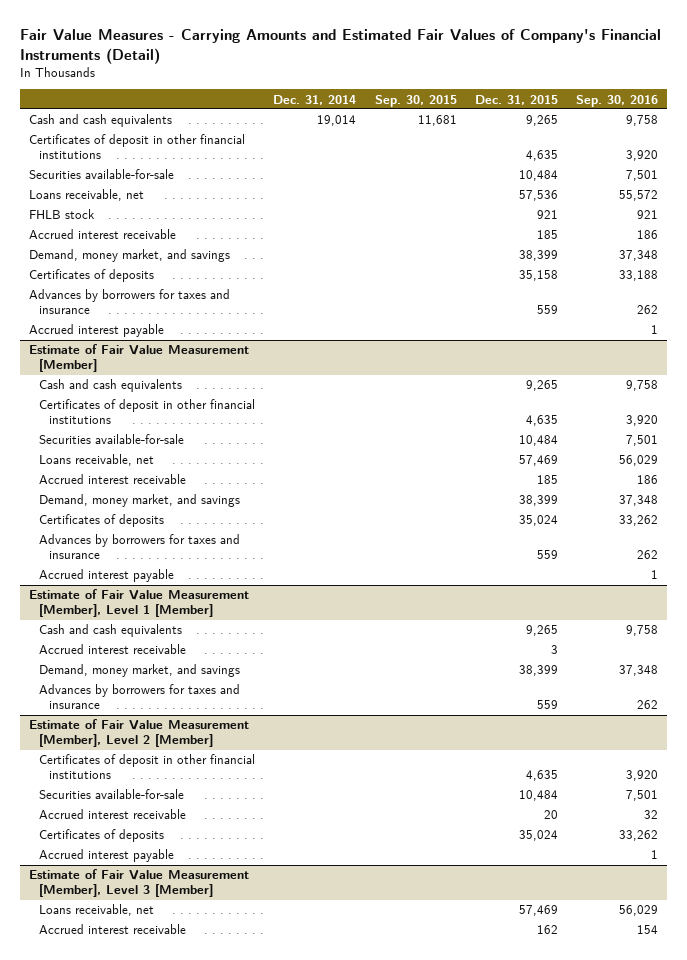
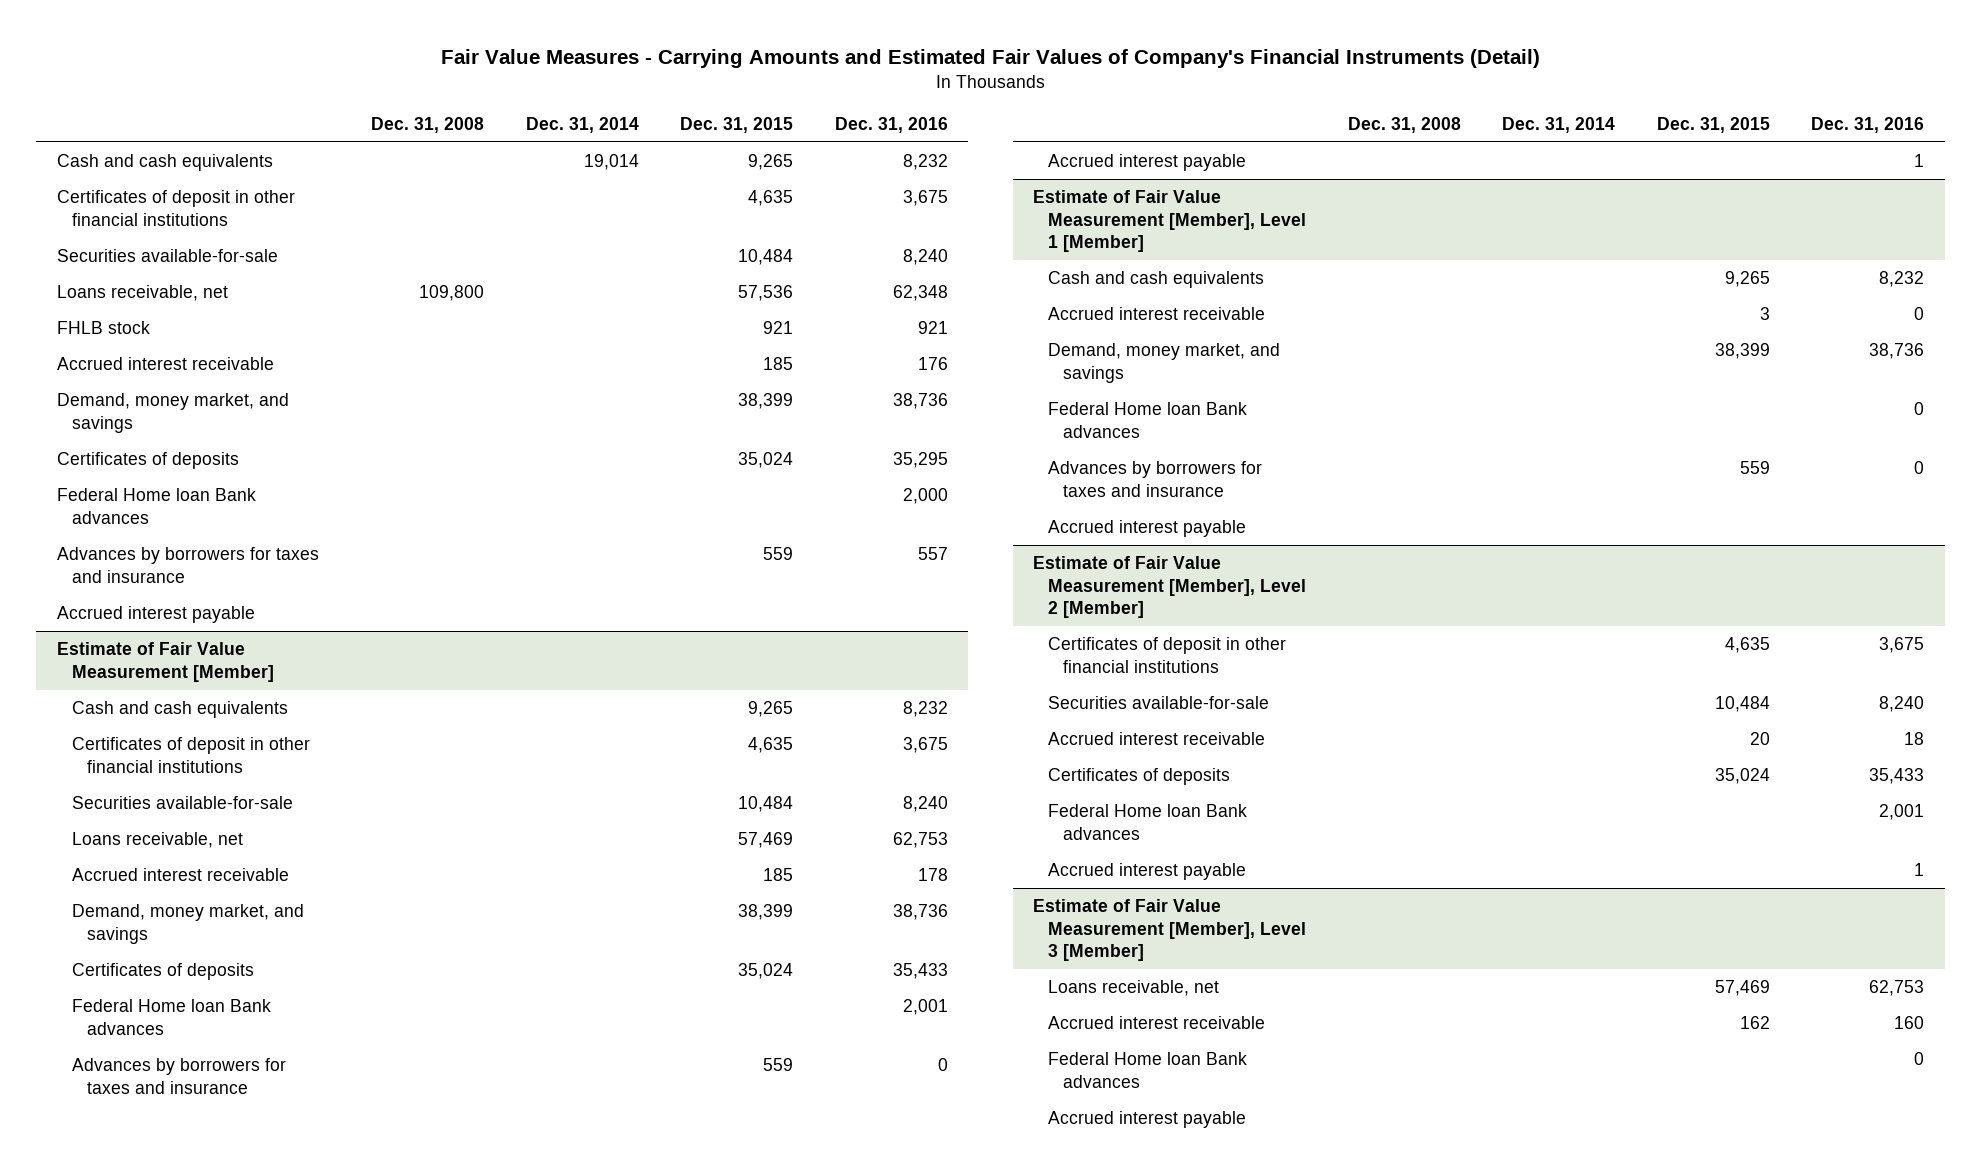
[374,94,457,107] Sep. 30, 2015 -> none
[575,94,658,107] Sep. 30, 2016 -> none
none -> [371,116,485,133] Dec. 31, 2008
none -> [834,116,948,133] Dec. 31, 2016
[518,270,558,282] 35,158 -> [738,452,794,469] 35,024
none -> [57,488,257,524] Federal Home loan Bank advances
none -> [72,999,272,1035] Federal Home loan Bank advances
none -> [1048,402,1248,438] Federal Home loan Bank advances
none -> [1048,520,1247,538] Accrued interest payable
none -> [1048,804,1248,840] Federal Home loan Bank advances
none -> [1048,1052,1248,1088] Federal Home loan Bank advances
none -> [1048,1111,1247,1129] Accrued interest payable

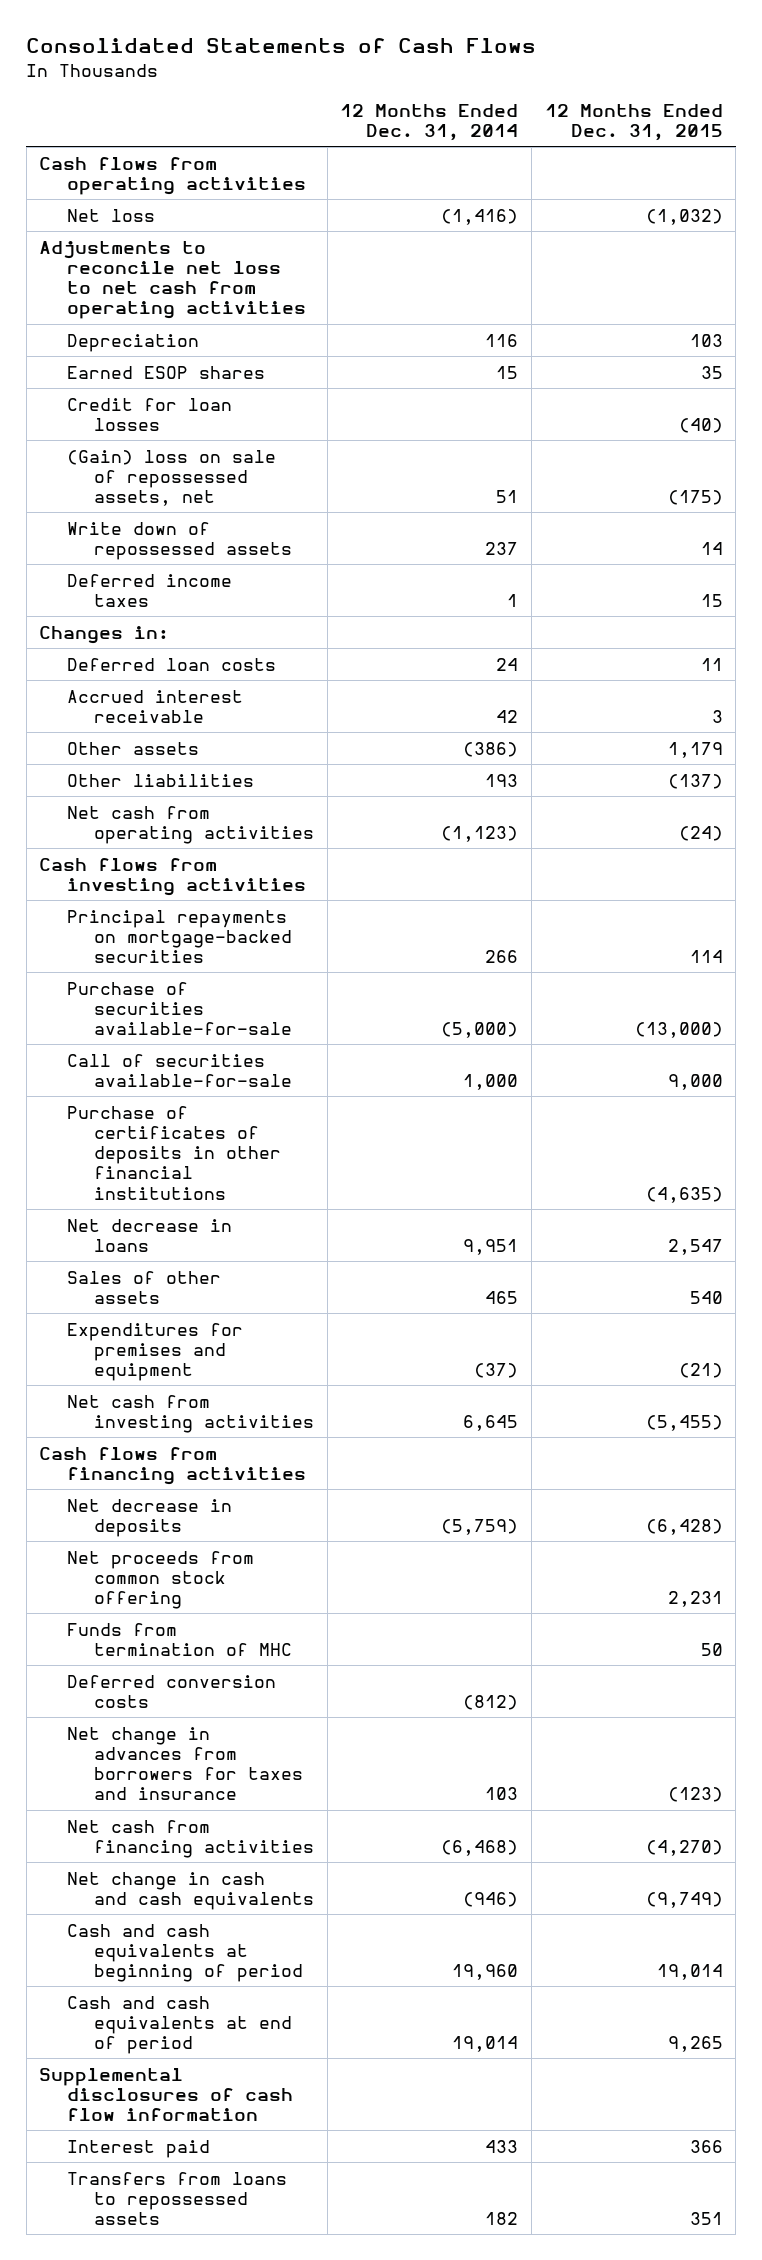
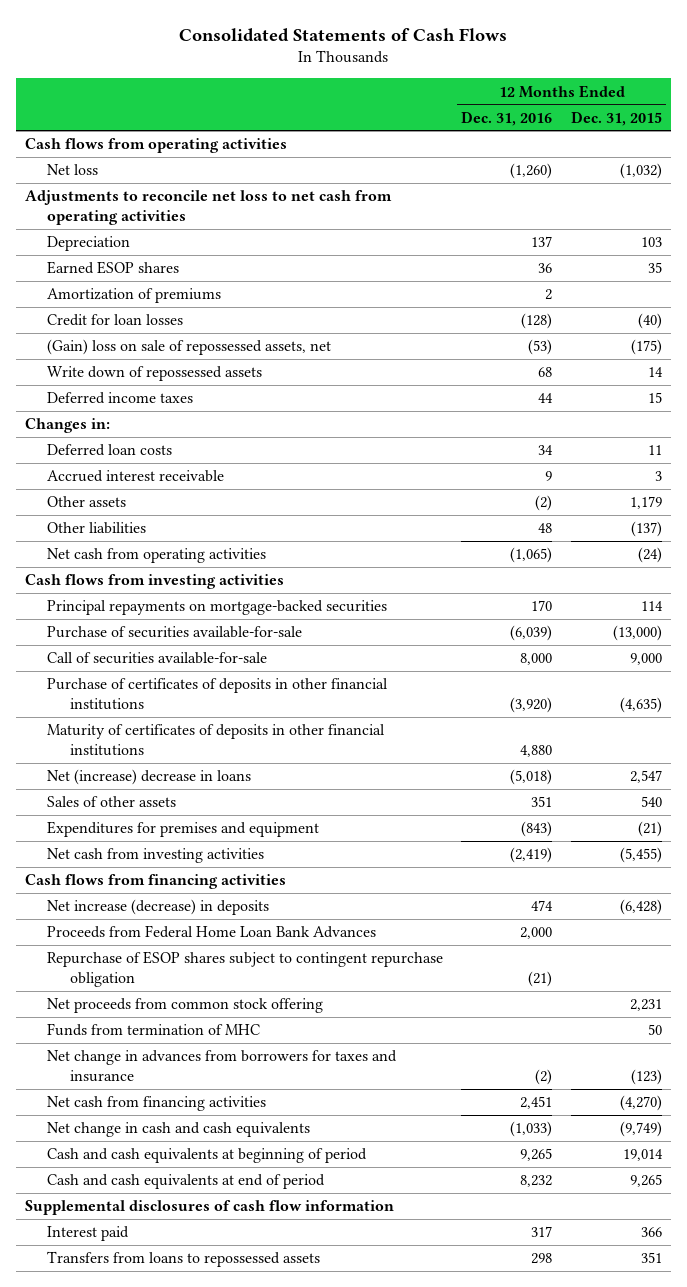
[340,103,519,142] 12 Months Ended Dec. 31, 2014 -> none
none -> [461,110,553,126] Dec. 31, 2016
none -> [47,288,222,304] Amortization of premiums
none -> [47,724,386,757] Maturity of certificates of deposits in other financial institutions
[66,1218,232,1252] Net decrease in loans -> [47,769,252,786] Net (increase) decrease in loans
[66,1498,232,1537] Net decrease in deposits -> [47,899,270,916] Net increase (decrease) in deposits
none -> [47,925,377,939] Proceeds from Federal Home Loan Bank Advances
none -> [47,951,444,988] Repurchase of ESOP shares subject to contingent repurchase obligation
[66,1674,276,1708] Deferred conversion costs -> none

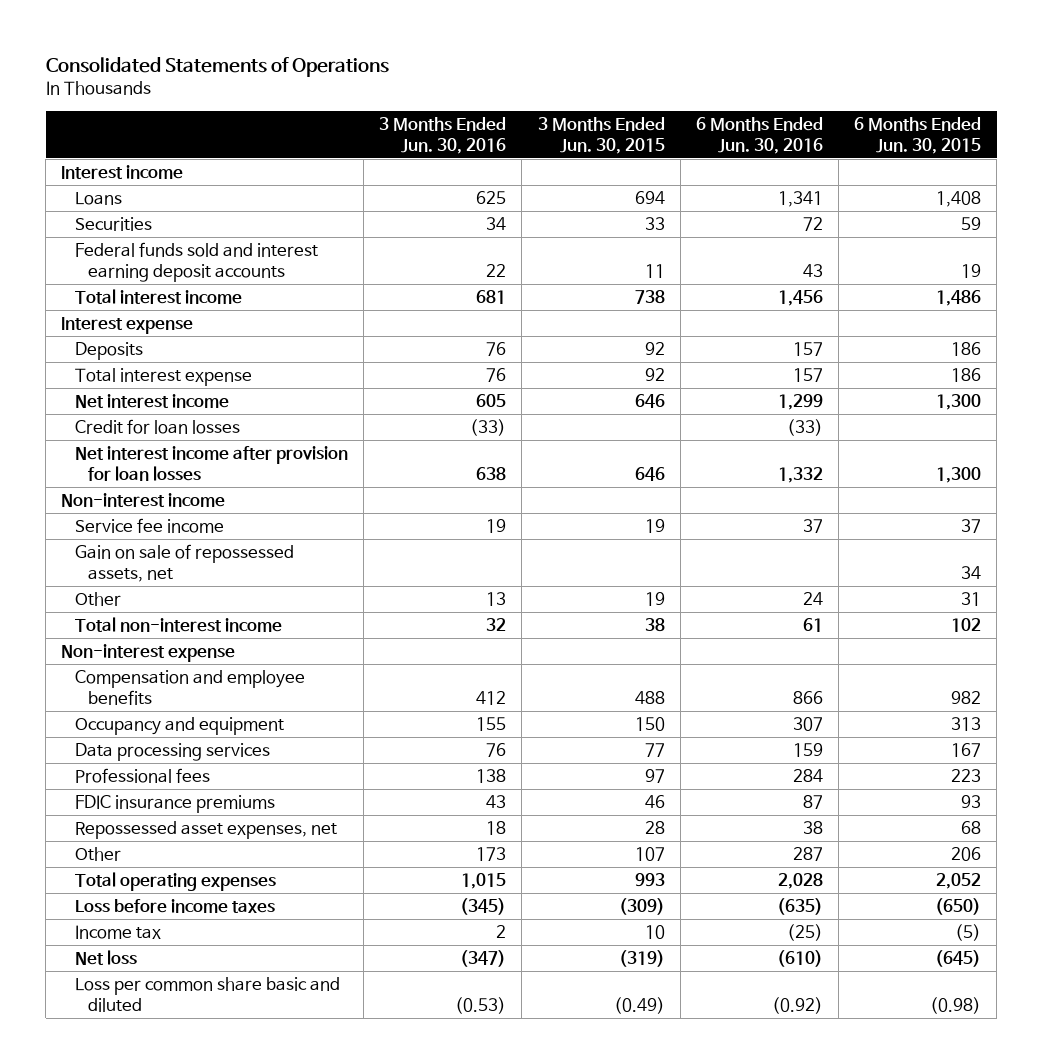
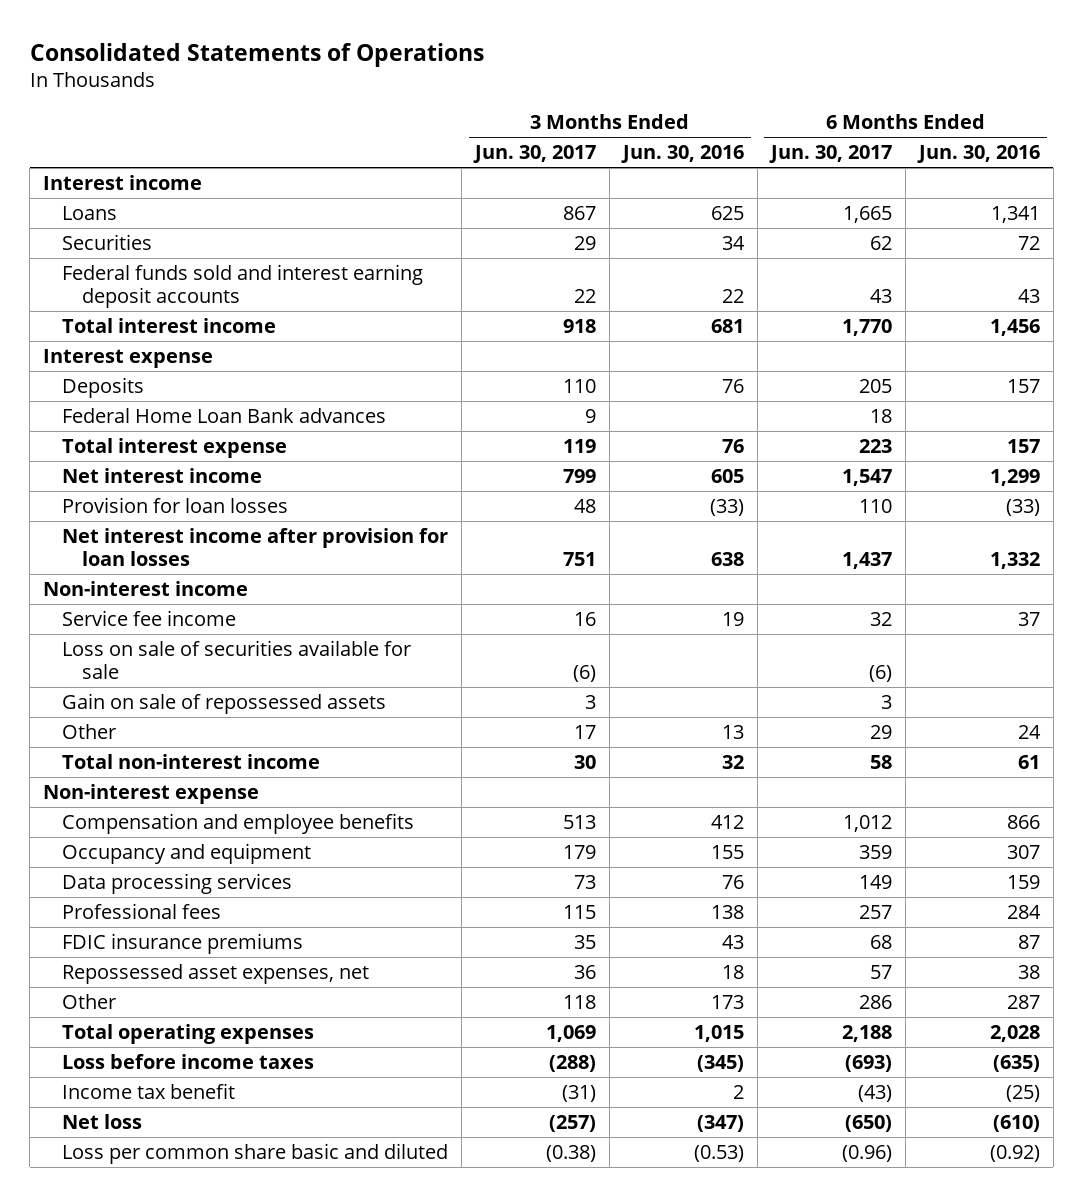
[537,117,665,154] 3 Months Ended Jun. 30, 2015 -> none
[854,117,982,154] 6 Months Ended Jun. 30, 2015 -> none
none -> [473,145,597,164] Jun. 30, 2017
none -> [769,145,893,164] Jun. 30, 2017
none -> [62,408,387,424] Federal Home Loan Bank advances
[74,419,240,435] Credit for loan losses -> [62,497,289,514] Provision for loan losses
none -> [62,640,412,680] Loss on sale of securities available for sale
[74,544,294,582] Gain on sale of repossessed assets, net -> [62,693,387,715] Gain on sale of repossessed assets
[74,925,161,940] Income tax -> [62,1083,236,1100] Income tax benefit

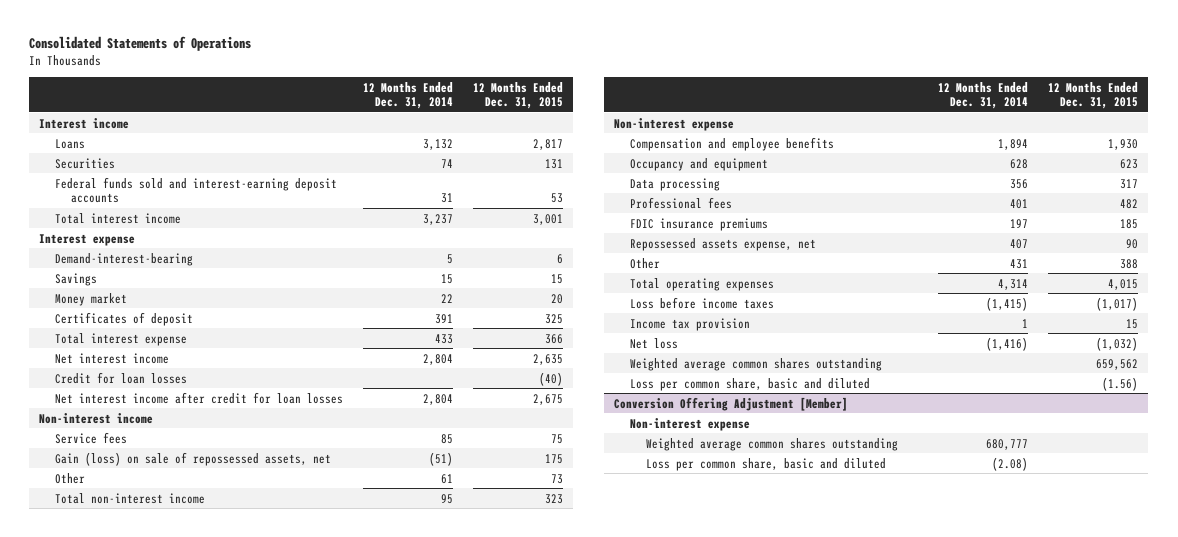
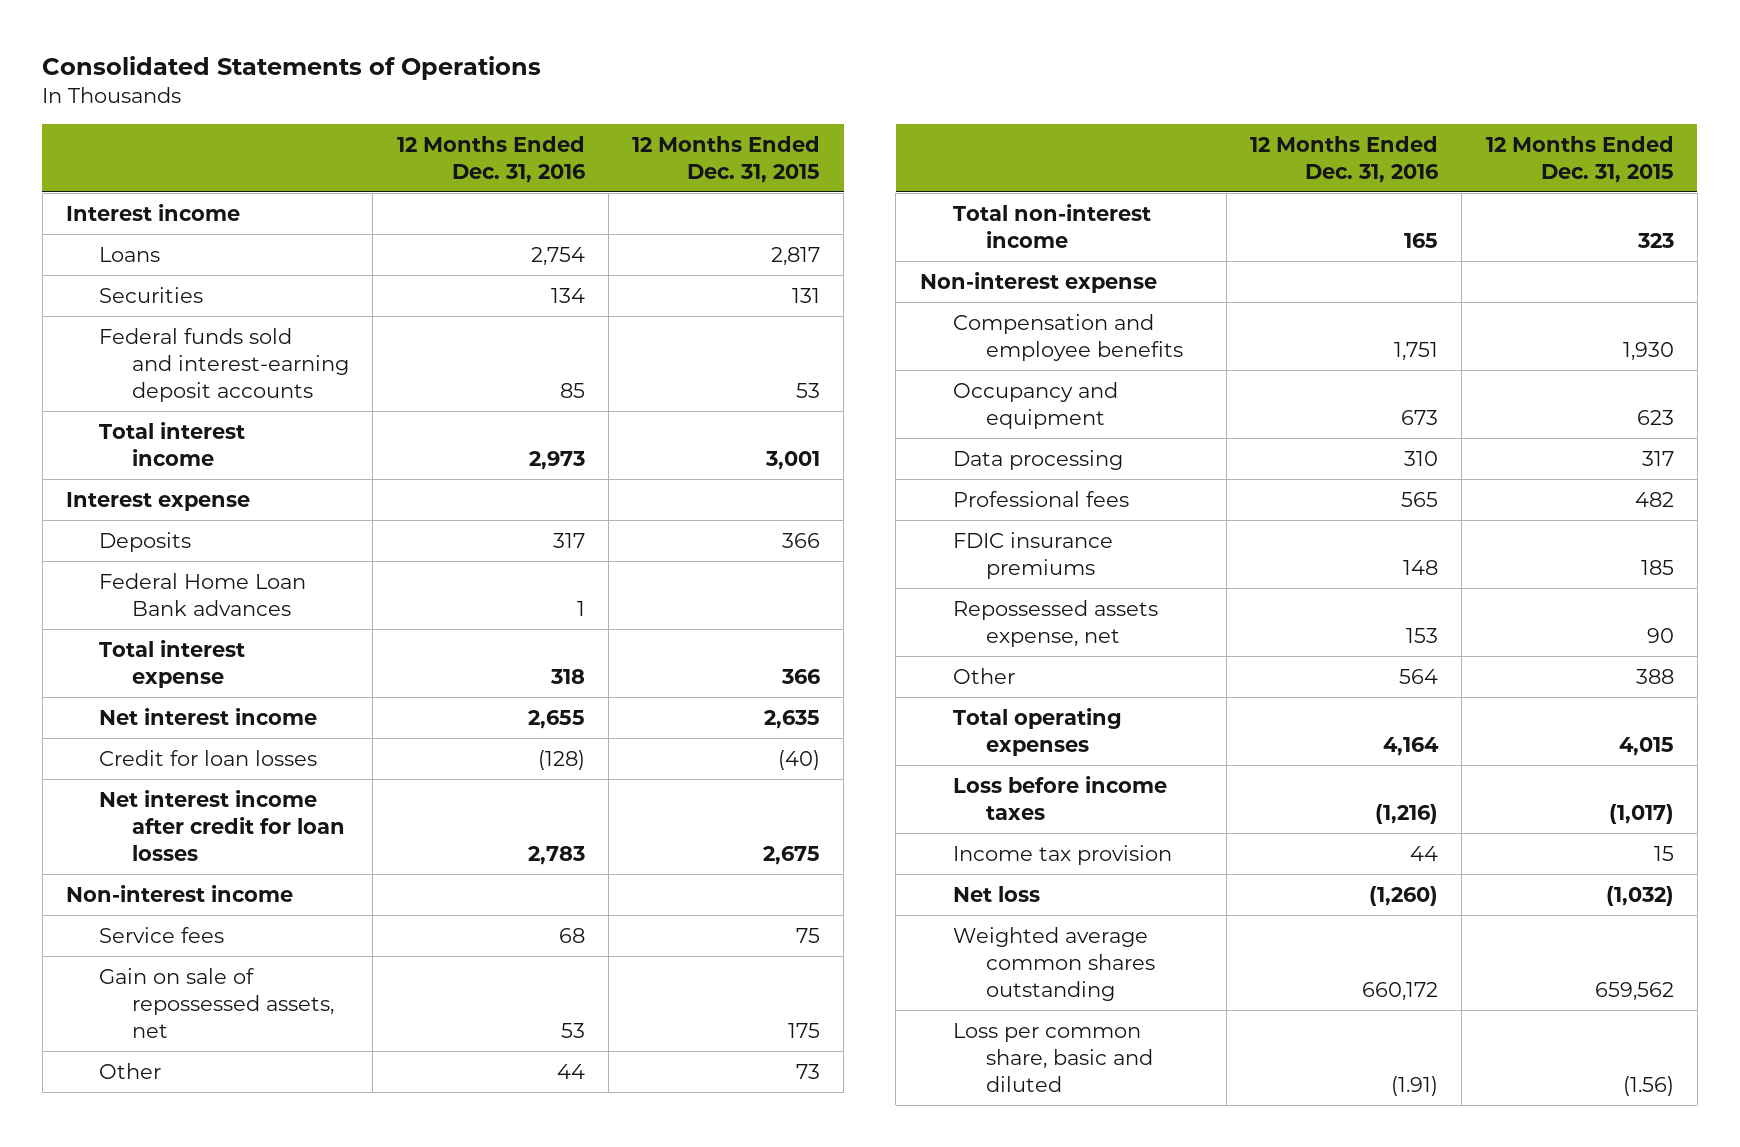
[363,81,454,110] 12 Months Ended Dec. 31, 2014 -> none
none -> [396,135,585,183] 12 Months Ended Dec. 31, 2016
[55,252,194,266] Demand-interest-bearing -> none
[55,272,98,286] Savings -> none
[55,292,128,306] Money market -> none
[55,311,194,326] Certificates of deposit -> none
none -> [99,531,192,552] Deposits
none -> [99,572,307,616] Federal Home Loan Bank advances
[55,451,332,466] Gain (loss) on sale of repossessed assets, net -> [99,967,335,1038] Gain on sale of repossessed assets, net
[614,396,849,411] Conversion Offering Adjustment [Member] -> none
[630,417,751,431] Non-interest expense -> none
[646,437,899,451] Weighted average common shares outstanding -> none
[646,457,887,471] Loss per common share, basic and diluted -> none

